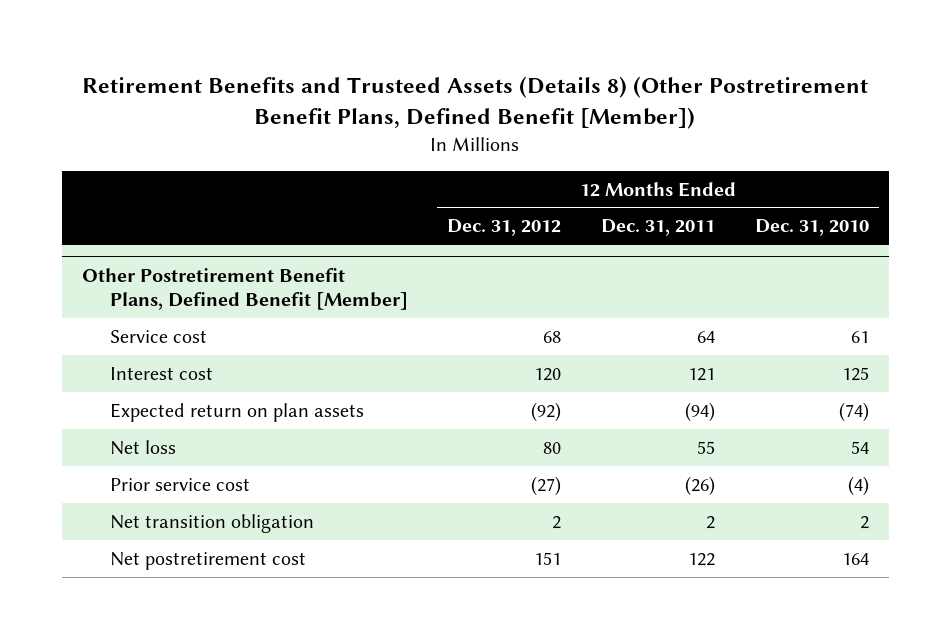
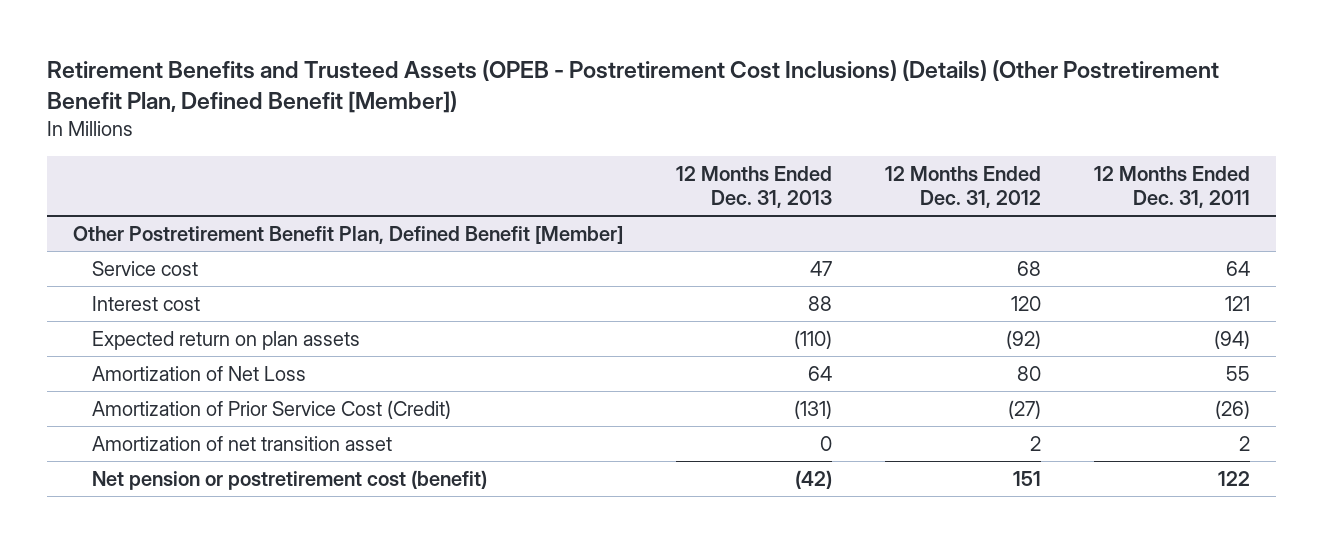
[82,75,869,129] Retirement Benefits and Trusteed Assets (Details 8) (Other Postretirement Benefit Plans, Defined Benefit [Member]) -> [47,59,1220,113] Retirement Benefits and Trusteed Assets (OPEB - Postretirement Cost Inclusions) (Details) (Other Postretirement Benefit Plan, Defined Benefit [Member])
[755,219,870,237] Dec. 31, 2010 -> none
none -> [676,165,833,209] 12 Months Ended Dec. 31, 2013
[81,267,408,310] Other Postretirement Benefit Plans, Defined Benefit [Member] -> [73,225,624,244] Other Postretirement Benefit Plan, Defined Benefit [Member]
[109,439,176,455] Net loss -> [92,365,307,381] Amortization of Net Loss
[109,477,250,491] Prior service cost -> [92,399,452,419] Amortization of Prior Service Cost (Credit)
[109,513,314,533] Net transition obligation -> [92,435,393,451] Amortization of net transition asset
[109,551,306,570] Net postretirement cost -> [92,469,488,490] Net pension or postretirement cost (benefit)

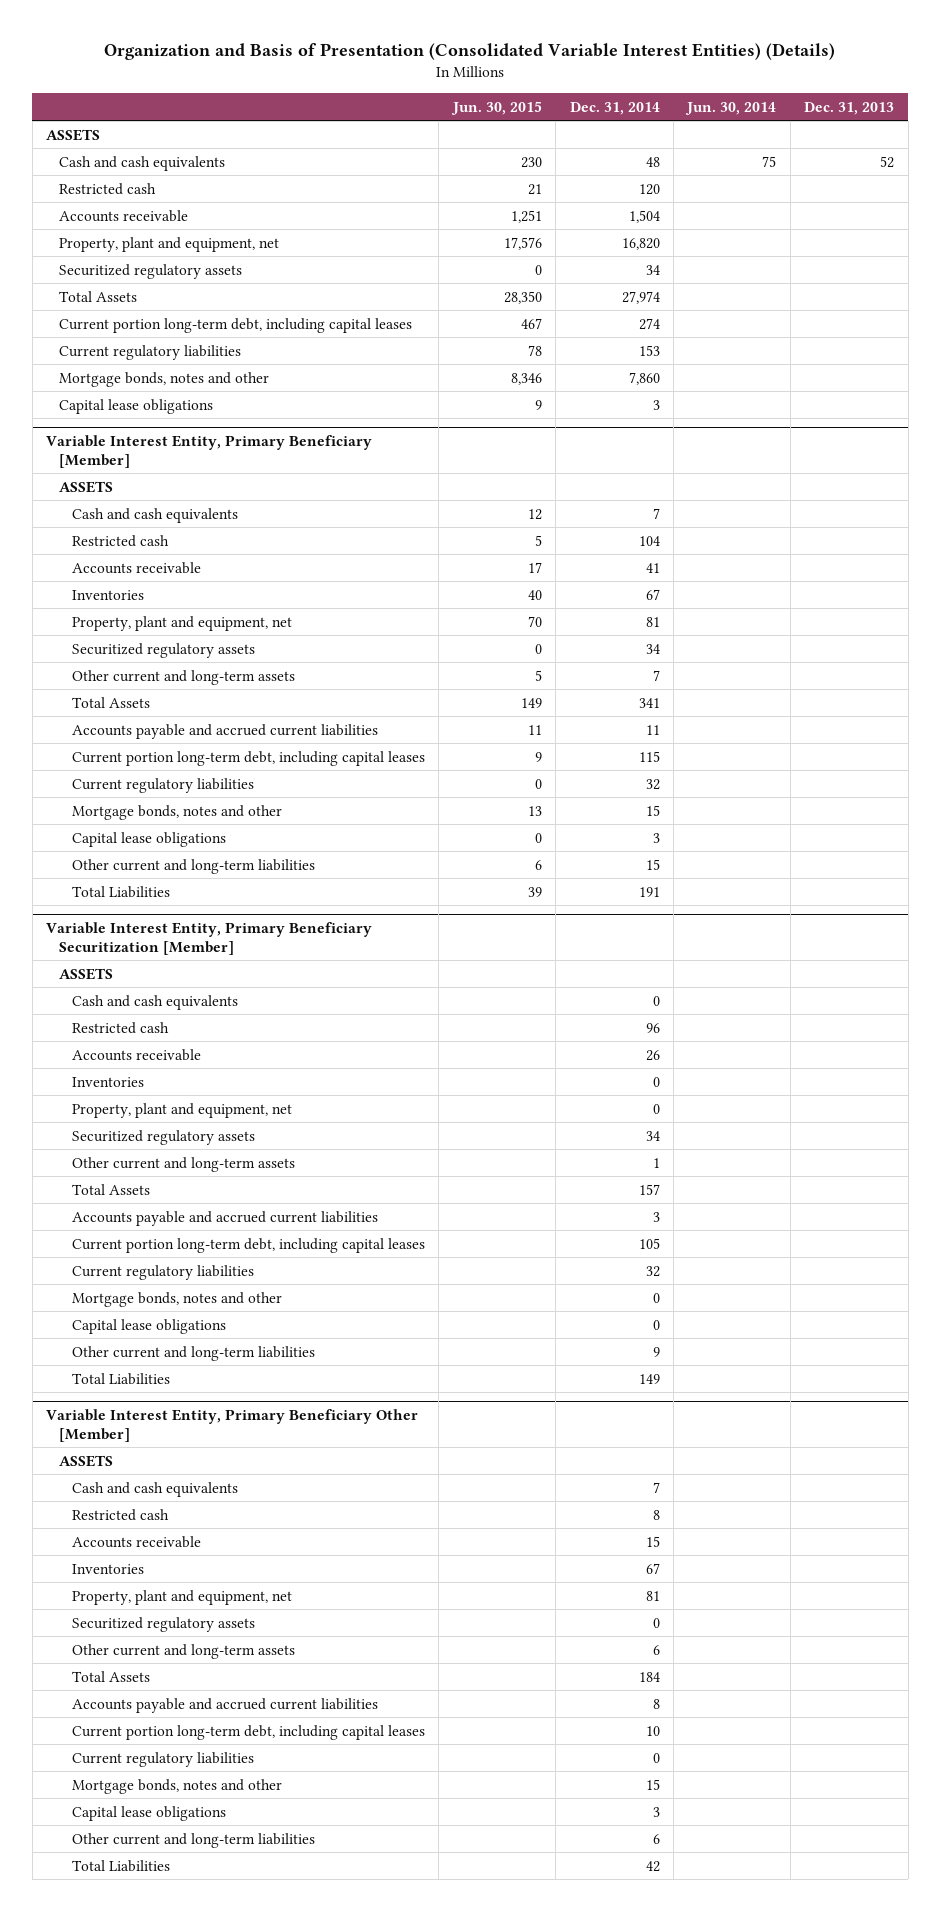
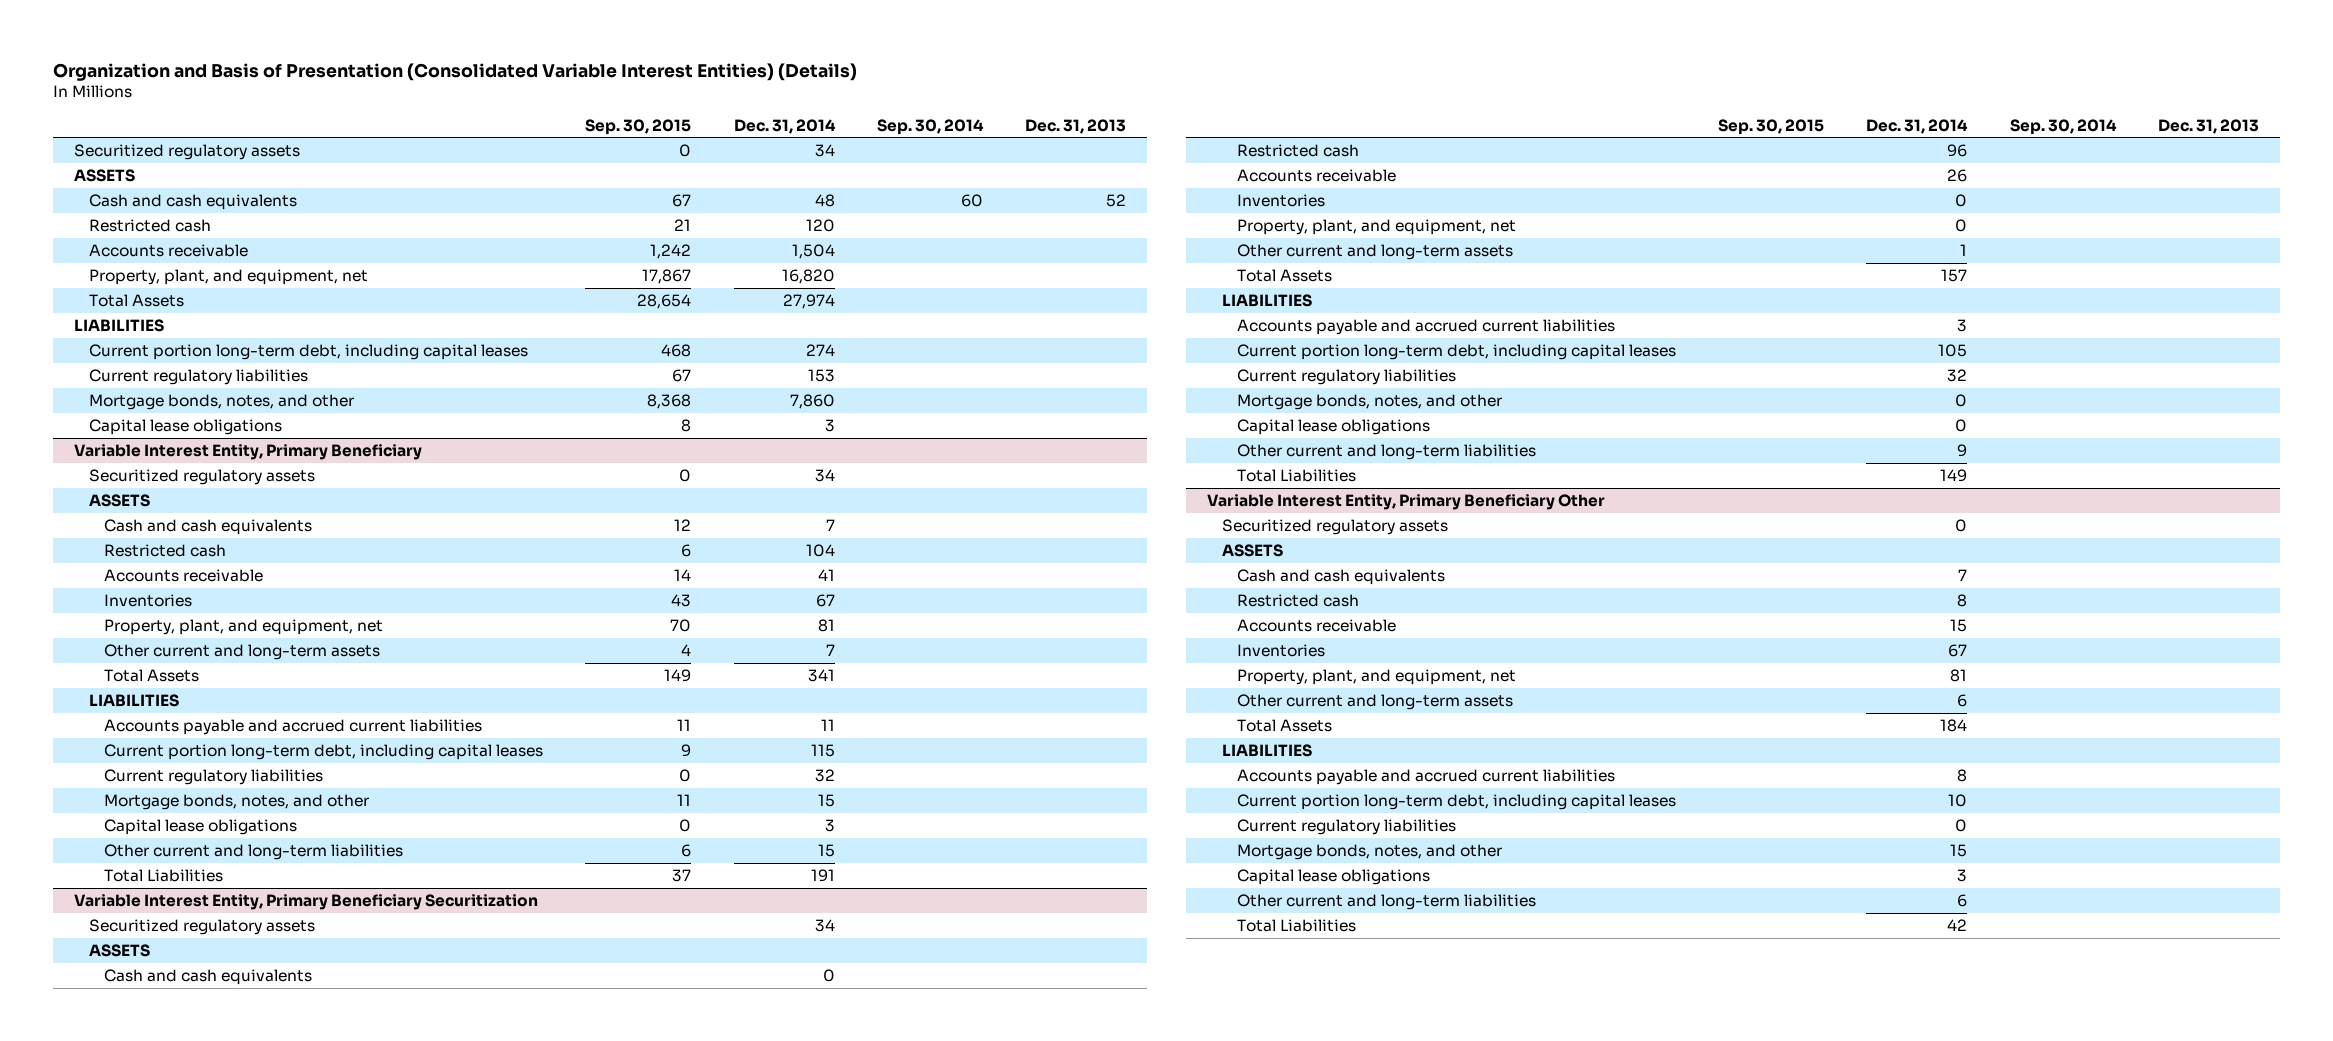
[450,100,542,115] Jun. 30, 2015 -> none
[685,101,777,115] Jun. 30, 2014 -> none
none -> [585,118,692,135] Sep. 30, 2015
none -> [876,118,984,135] Sep. 30, 2014
[58,263,242,279] Securitized regulatory assets -> [73,144,300,161] Securitized regulatory assets
[58,236,279,252] Property, plant and equipment, net -> [88,269,368,286] Property, plant, and equipment, net
none -> [73,319,164,333] LIABILITIES
[58,371,269,387] Mortgage bonds, notes and other -> [88,394,354,411] Mortgage bonds, notes, and other
[46,435,373,468] Variable Interest Entity, Primary Beneficiary [Member] -> [73,444,422,461] Variable Interest Entity, Primary Beneficiary
none -> [88,469,315,486] Securitized regulatory assets
[71,642,255,658] Securitized regulatory assets -> none
[71,615,292,631] Property, plant and equipment, net -> [103,619,383,636] Property, plant, and equipment, net
none -> [88,694,179,708] LIABILITIES
[71,804,282,820] Mortgage bonds, notes and other -> [103,794,369,811] Mortgage bonds, notes, and other
[46,922,373,955] Variable Interest Entity, Primary Beneficiary Securitization [Member] -> [73,894,538,911] Variable Interest Entity, Primary Beneficiary Securitization
none -> [88,919,315,936] Securitized regulatory assets
[71,1129,255,1145] Securitized regulatory assets -> none
[71,1102,292,1118] Property, plant and equipment, net -> [1236,219,1516,236] Property, plant, and equipment, net
none -> [1221,294,1312,308] LIABILITIES
[71,1291,282,1307] Mortgage bonds, notes and other -> [1236,394,1502,411] Mortgage bonds, notes, and other
[46,1409,419,1442] Variable Interest Entity, Primary Beneficiary Other [Member] -> [1206,494,1605,511] Variable Interest Entity, Primary Beneficiary Other
none -> [1221,519,1448,536] Securitized regulatory assets
[71,1616,255,1632] Securitized regulatory assets -> none
[71,1589,292,1605] Property, plant and equipment, net -> [1236,669,1516,686] Property, plant, and equipment, net
none -> [1221,744,1312,758] LIABILITIES
[71,1778,282,1794] Mortgage bonds, notes and other -> [1236,844,1502,861] Mortgage bonds, notes, and other

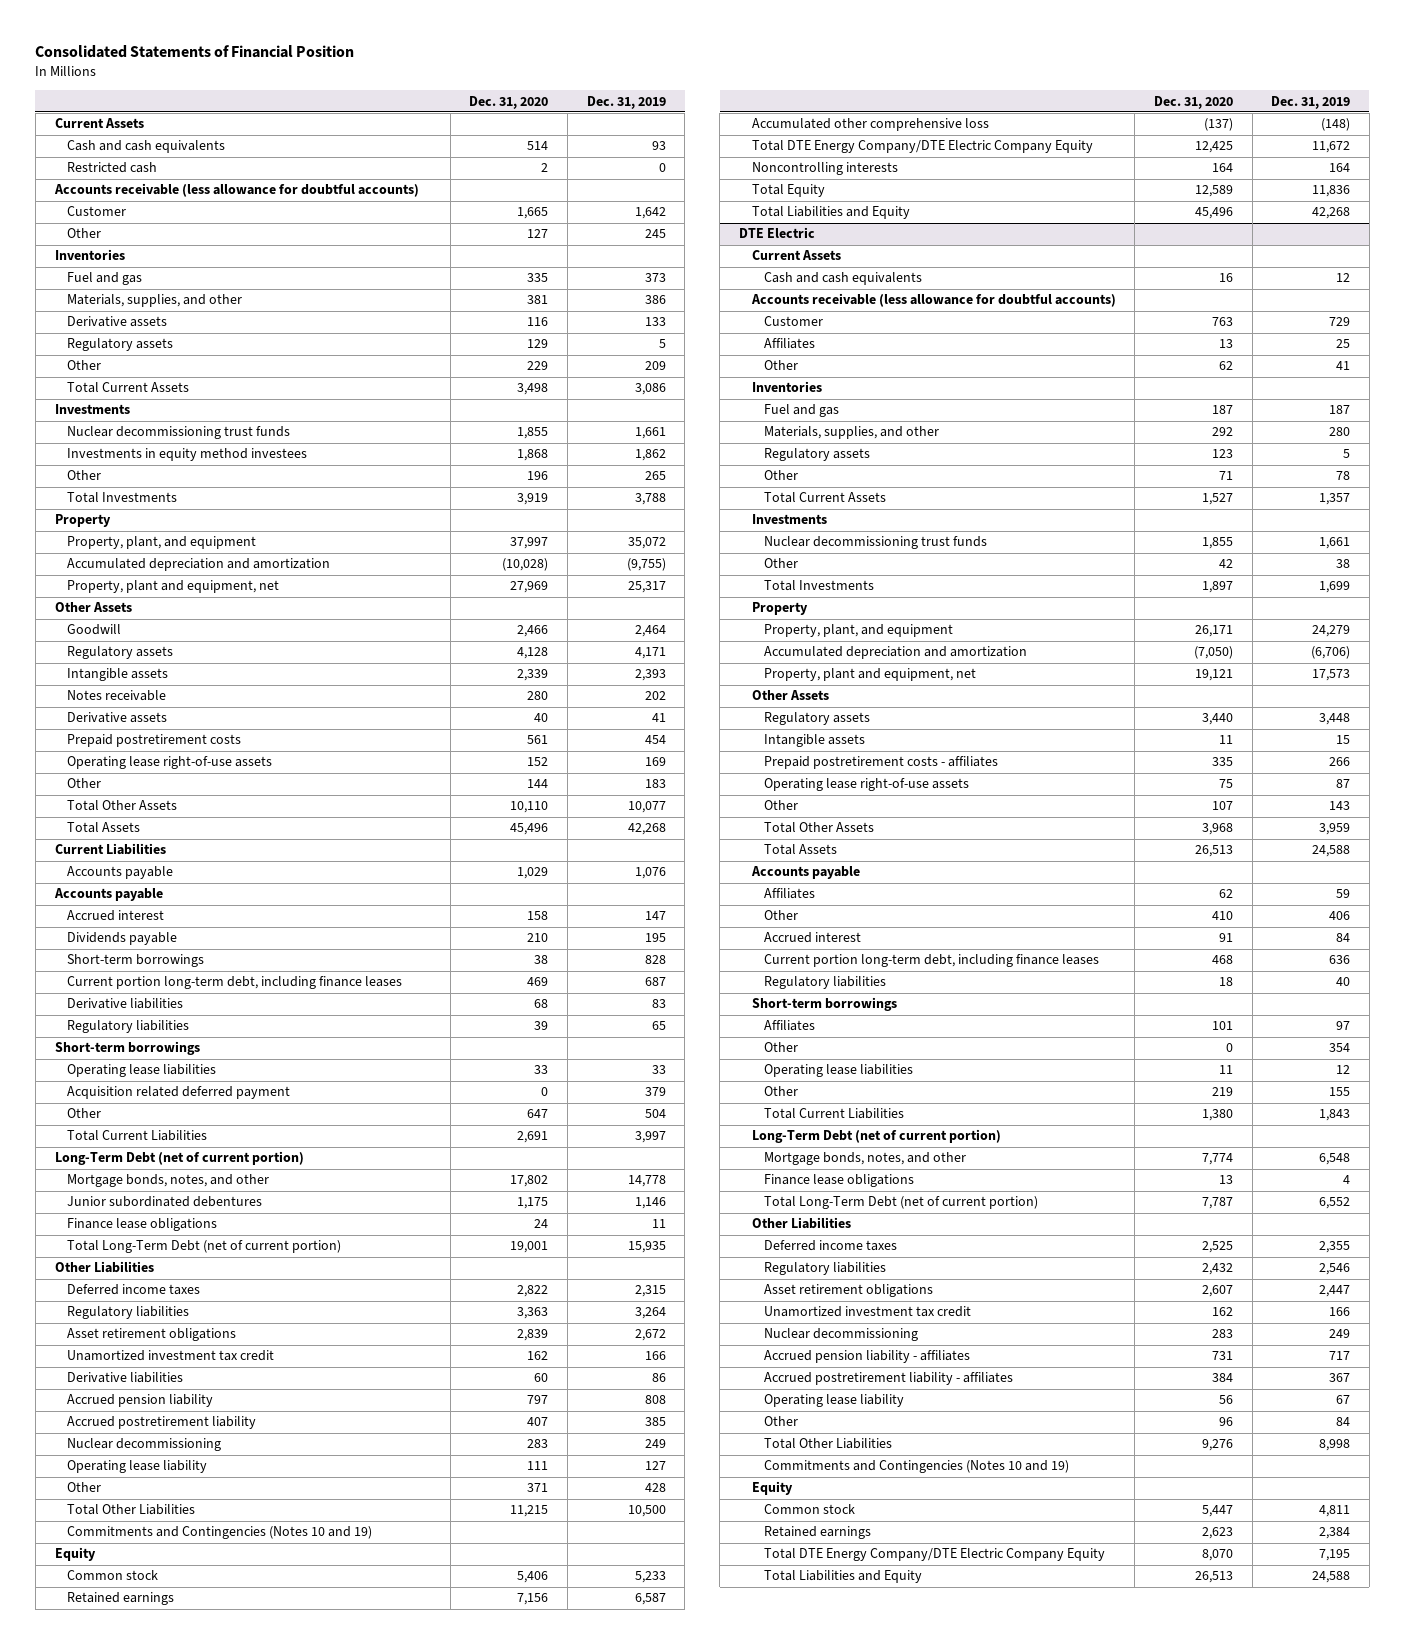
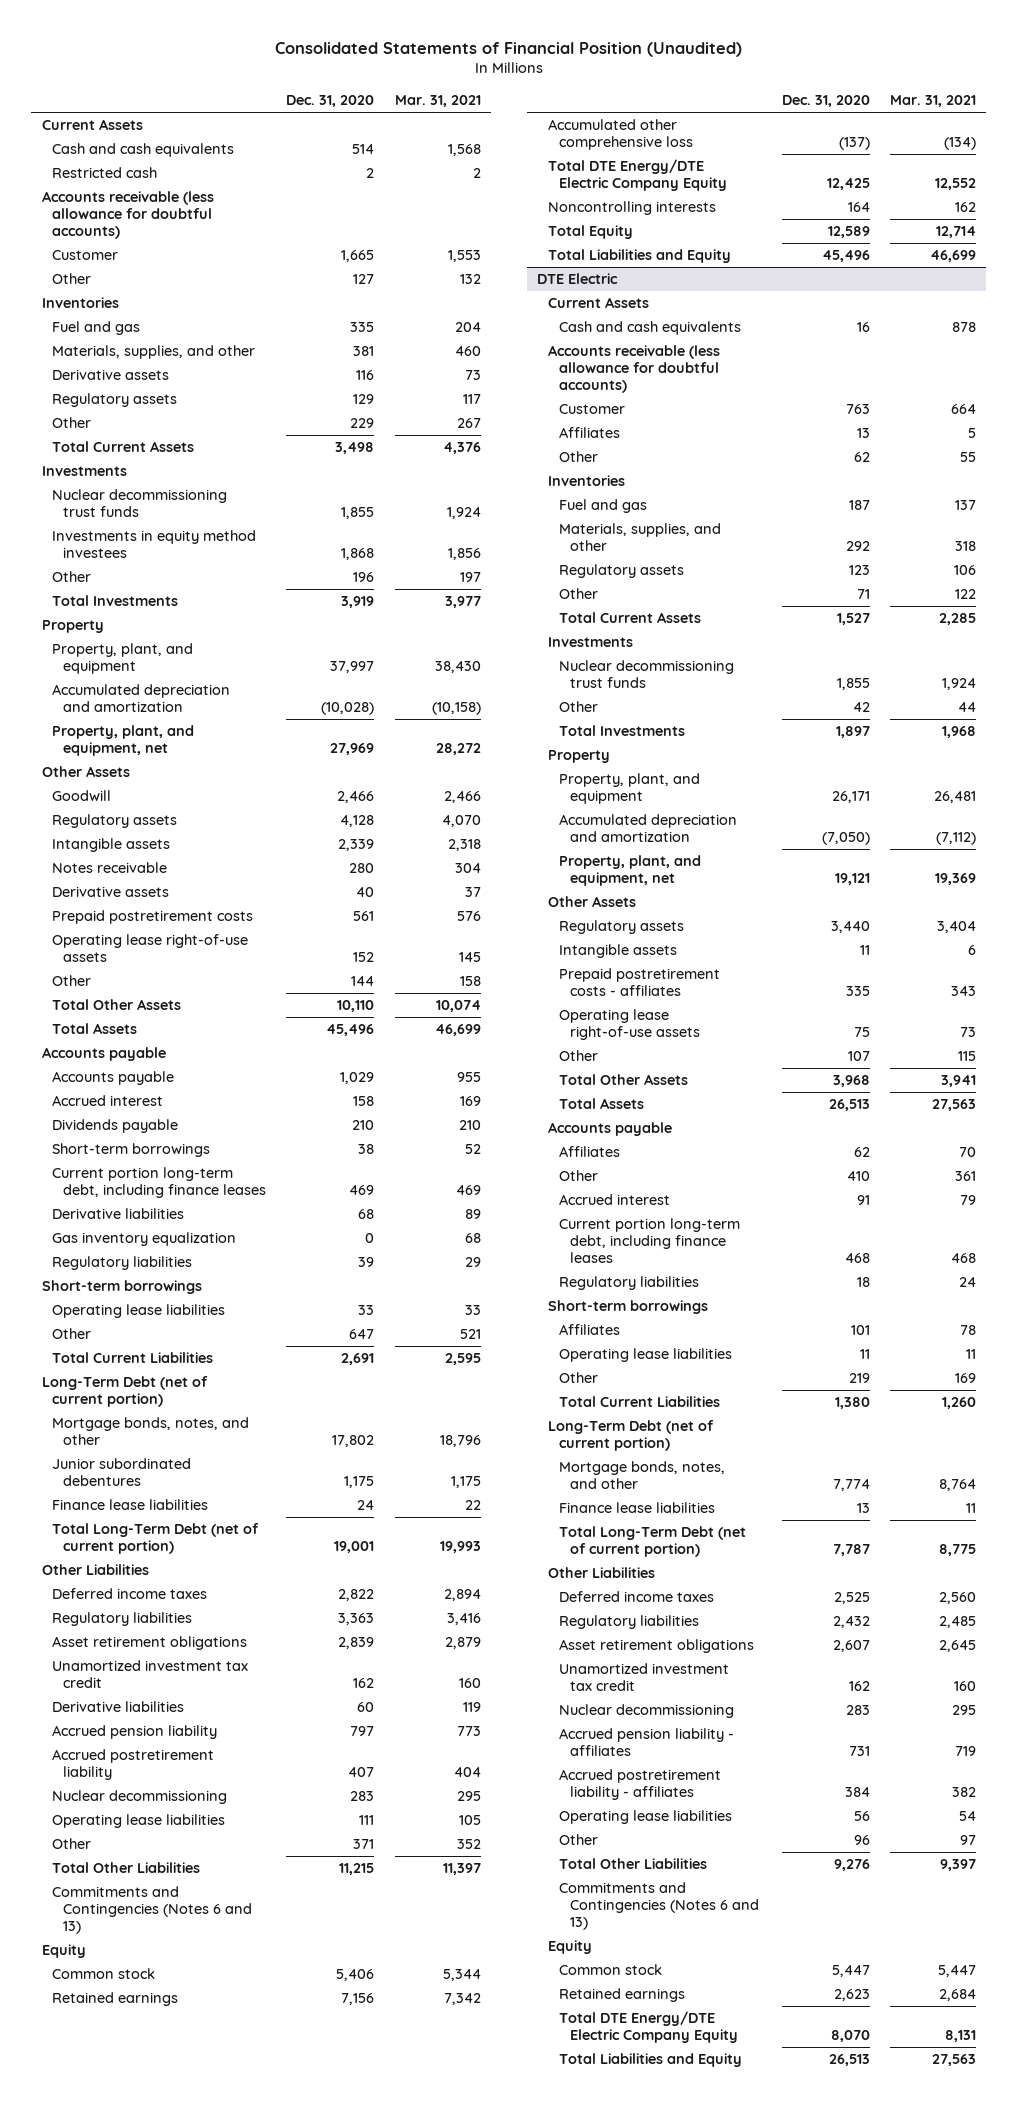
[35,45,355,59] Consolidated Statements of Financial Position -> [274,41,742,57] Consolidated Statements of Financial Position (Unaudited)
[586,95,666,109] Dec. 31, 2019 -> none
none -> [394,95,481,108] Mar. 31, 2021
[67,580,280,594] Property, plant and equipment, net -> [52,725,195,757] Property, plant, and equipment, net
[54,843,166,856] Current Liabilities -> none
[67,866,174,880] Accounts payable -> [52,1071,175,1086] Accounts payable
none -> [52,1232,237,1247] Gas inventory equalization
[67,1086,291,1100] Acquisition related deferred payment -> none
[67,1218,218,1232] Finance lease obligations -> [52,1499,209,1511] Finance lease liabilities
[67,1460,208,1474] Operating lease liability -> [52,1814,226,1829] Operating lease liabilities
[67,1526,373,1540] Commitments and Contingencies (Notes 10 and 19) -> [52,1886,253,1934] Commitments and Contingencies (Notes 6 and 13)
[751,140,1093,154] Total DTE Energy Company/DTE Electric Company Equity -> [547,159,727,192] Total DTE Energy/DTE Electric Company Equity
[764,668,977,682] Property, plant and equipment, net -> [558,855,701,887] Property, plant, and equipment, net
[764,1042,799,1053] Other -> none
[764,1174,915,1188] Finance lease obligations -> [558,1502,715,1514] Finance lease liabilities
[764,1394,905,1408] Operating lease liability -> [558,1810,732,1825] Operating lease liabilities
[764,1460,1070,1474] Commitments and Contingencies (Notes 10 and 19) -> [558,1882,759,1930] Commitments and Contingencies (Notes 6 and 13)
[764,1548,1106,1562] Total DTE Energy Company/DTE Electric Company Equity -> [558,2011,738,2044] Total DTE Energy/DTE Electric Company Equity

